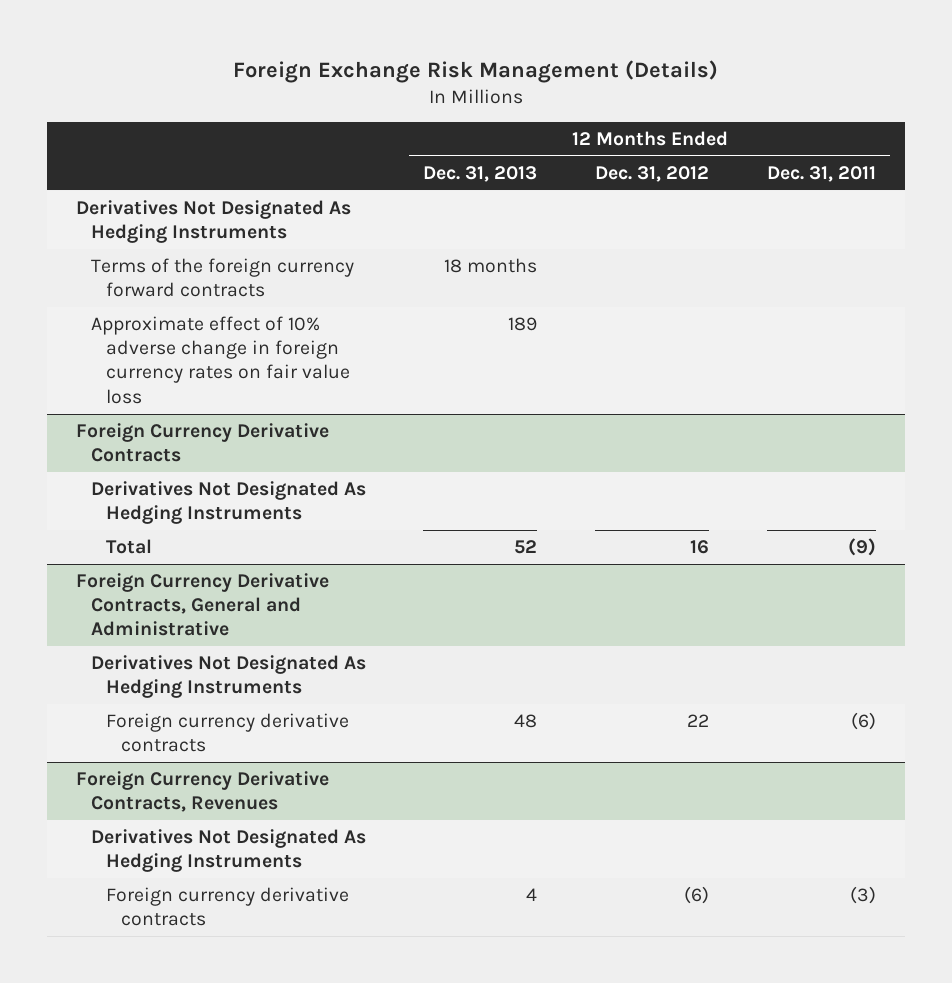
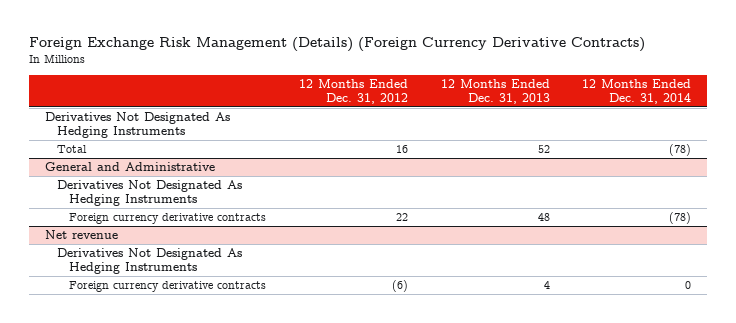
[232,59,718,83] Foreign Exchange Risk Management (Details) -> [28,36,645,52] Foreign Exchange Risk Management (Details) (Foreign Currency Derivative Contracts)
[766,165,876,182] Dec. 31, 2011 -> none
none -> [582,78,692,104] 12 Months Ended Dec. 31, 2014
[90,257,354,298] Terms of the foreign currency forward contracts -> none
[90,315,350,404] Approximate effect of 10% adverse change in foreign currency rates on fair value loss -> none
[75,422,329,463] Foreign Currency Derivative Contracts -> none
[90,480,366,525] Derivatives Not Designated As Hedging Instruments -> none
[75,572,329,637] Foreign Currency Derivative Contracts, General and Administrative -> none
none -> [45,162,216,172] General and Administrative
[75,770,329,813] Foreign Currency Derivative Contracts, Revenues -> none
none -> [45,230,119,240] Net revenue

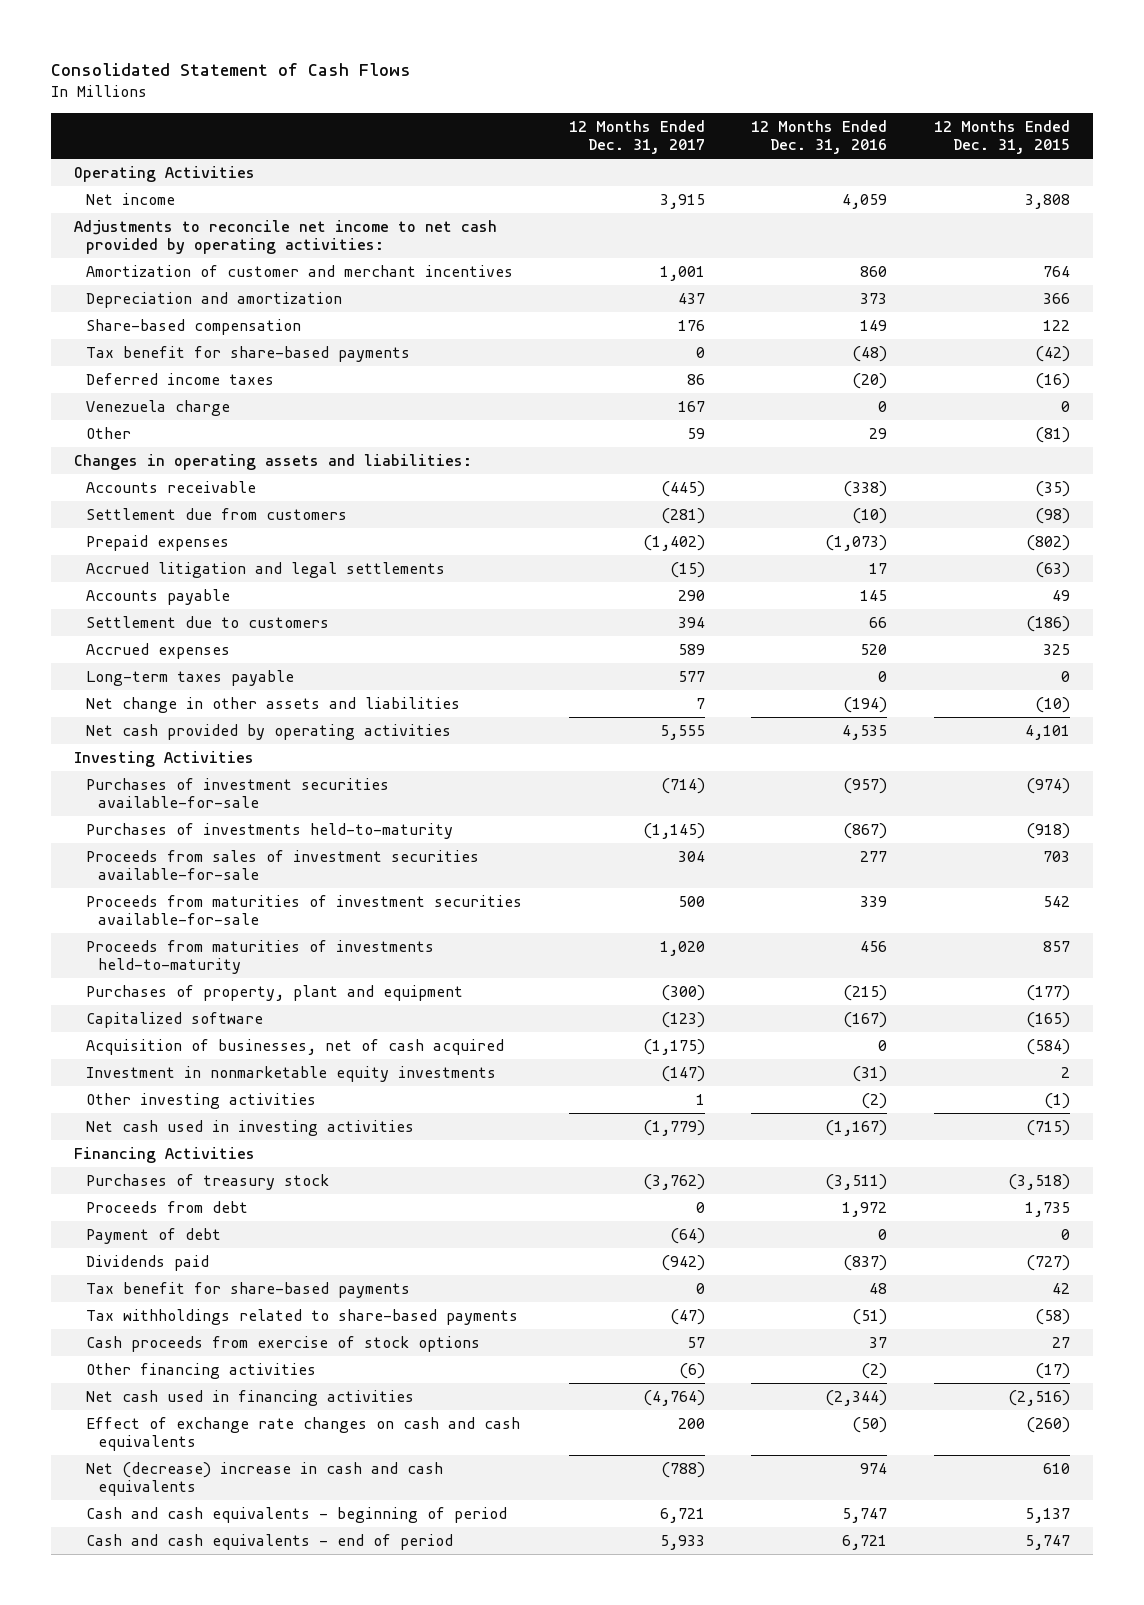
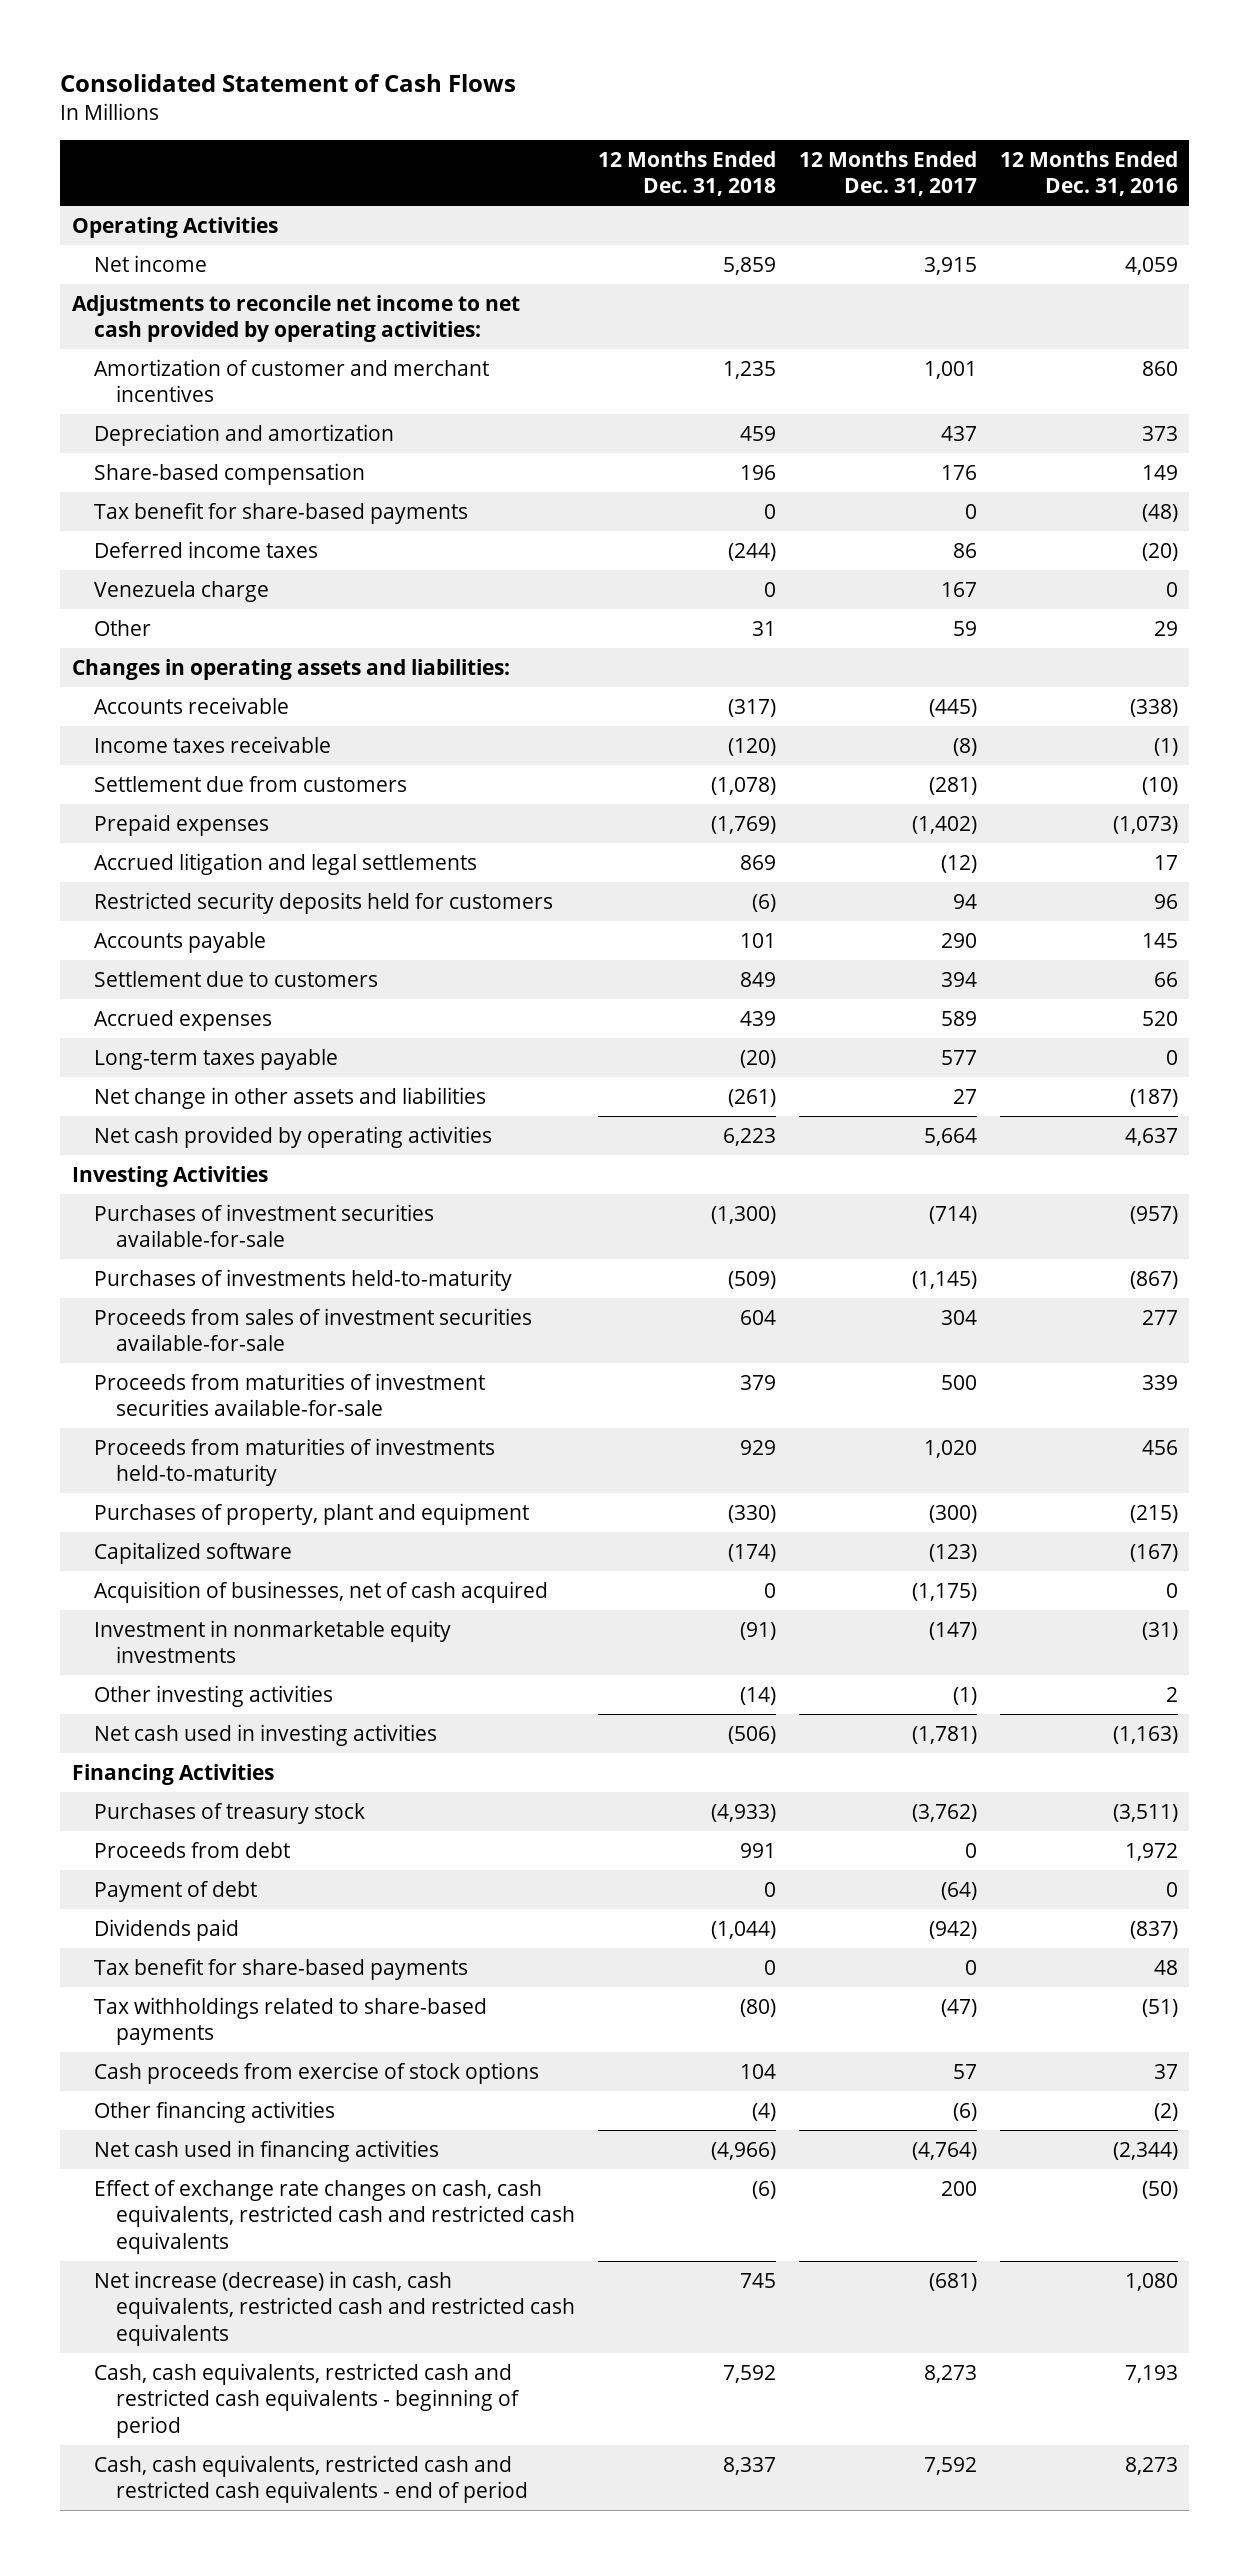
[933,119,1070,155] 12 Months Ended Dec. 31, 2015 -> none
none -> [598,150,777,197] 12 Months Ended Dec. 31, 2018
none -> [93,735,331,753] Income taxes receivable
[669,561,705,578] (15) -> [941,854,978,873] (12)
none -> [93,891,553,914] Restricted security deposits held for customers
[695,697,705,709] 7 -> [953,1088,978,1104] 27
[843,696,888,713] (194) -> [1129,1088,1178,1107] (187)
[659,724,705,740] 5,555 -> [924,1127,978,1146] 5,664
[842,724,888,740] 4,535 -> [1124,1127,1178,1146] 4,637
[695,1093,705,1105] 1 -> [953,1686,978,1705] (1)
[861,1092,888,1109] (2) -> [1165,1686,1178,1702] 2
[642,1119,705,1136] (1,779) -> [912,1725,978,1744] (1,781)
[825,1119,888,1136] (1,167) -> [1112,1725,1178,1744] (1,163)
[86,1416,521,1452] Effect of exchange rate changes on cash and cash equivalents -> [93,2179,576,2254] Effect of exchange rate changes on cash, cash equivalents, restricted cash and restricted cash equivalents
[86,1461,444,1497] Net (decrease) increase in cash and cash equivalents -> [93,2270,576,2346] Net increase (decrease) in cash, cash equivalents, restricted cash and restricted cash equivalents
[660,1461,705,1478] (788) -> [929,2272,978,2291] (681)
[860,1462,888,1474] 974 -> [1124,2272,1178,2291] 1,080
[86,1506,508,1523] Cash and cash equivalents - beginning of period -> [93,2362,521,2438] Cash, cash equivalents, restricted cash and restricted cash equivalents - beginning of period
[659,1507,705,1523] 6,721 -> [924,2364,978,2383] 8,273
[842,1507,888,1523] 5,747 -> [1124,2364,1178,2383] 7,193
[86,1533,454,1550] Cash and cash equivalents - end of period -> [93,2454,529,2504] Cash, cash equivalents, restricted cash and restricted cash equivalents - end of period
[659,1534,705,1550] 5,933 -> [924,2456,978,2475] 7,592
[842,1534,888,1550] 6,721 -> [1124,2456,1178,2475] 8,273

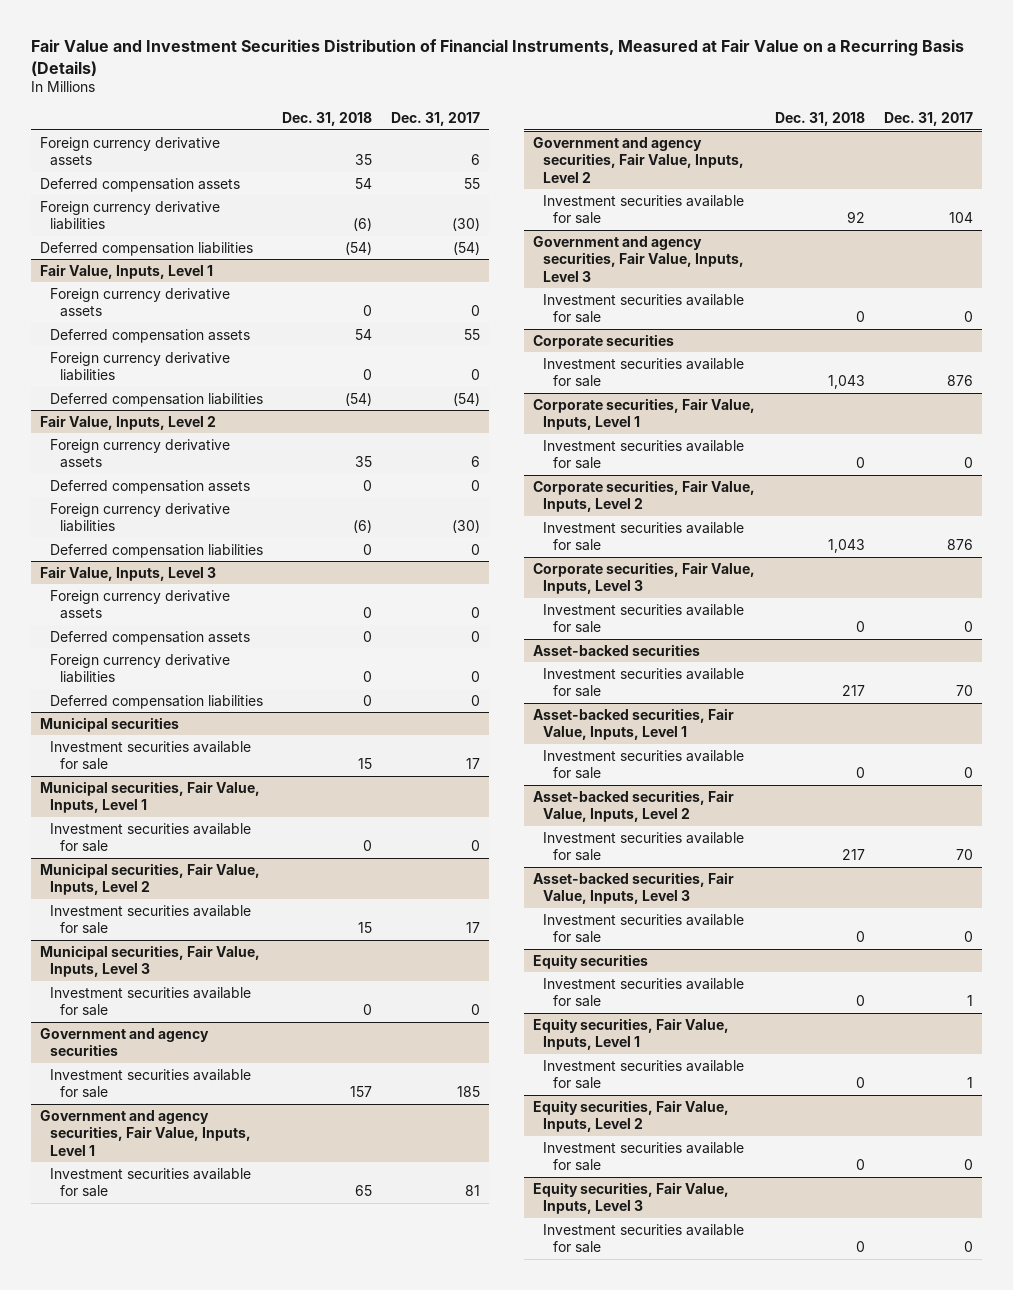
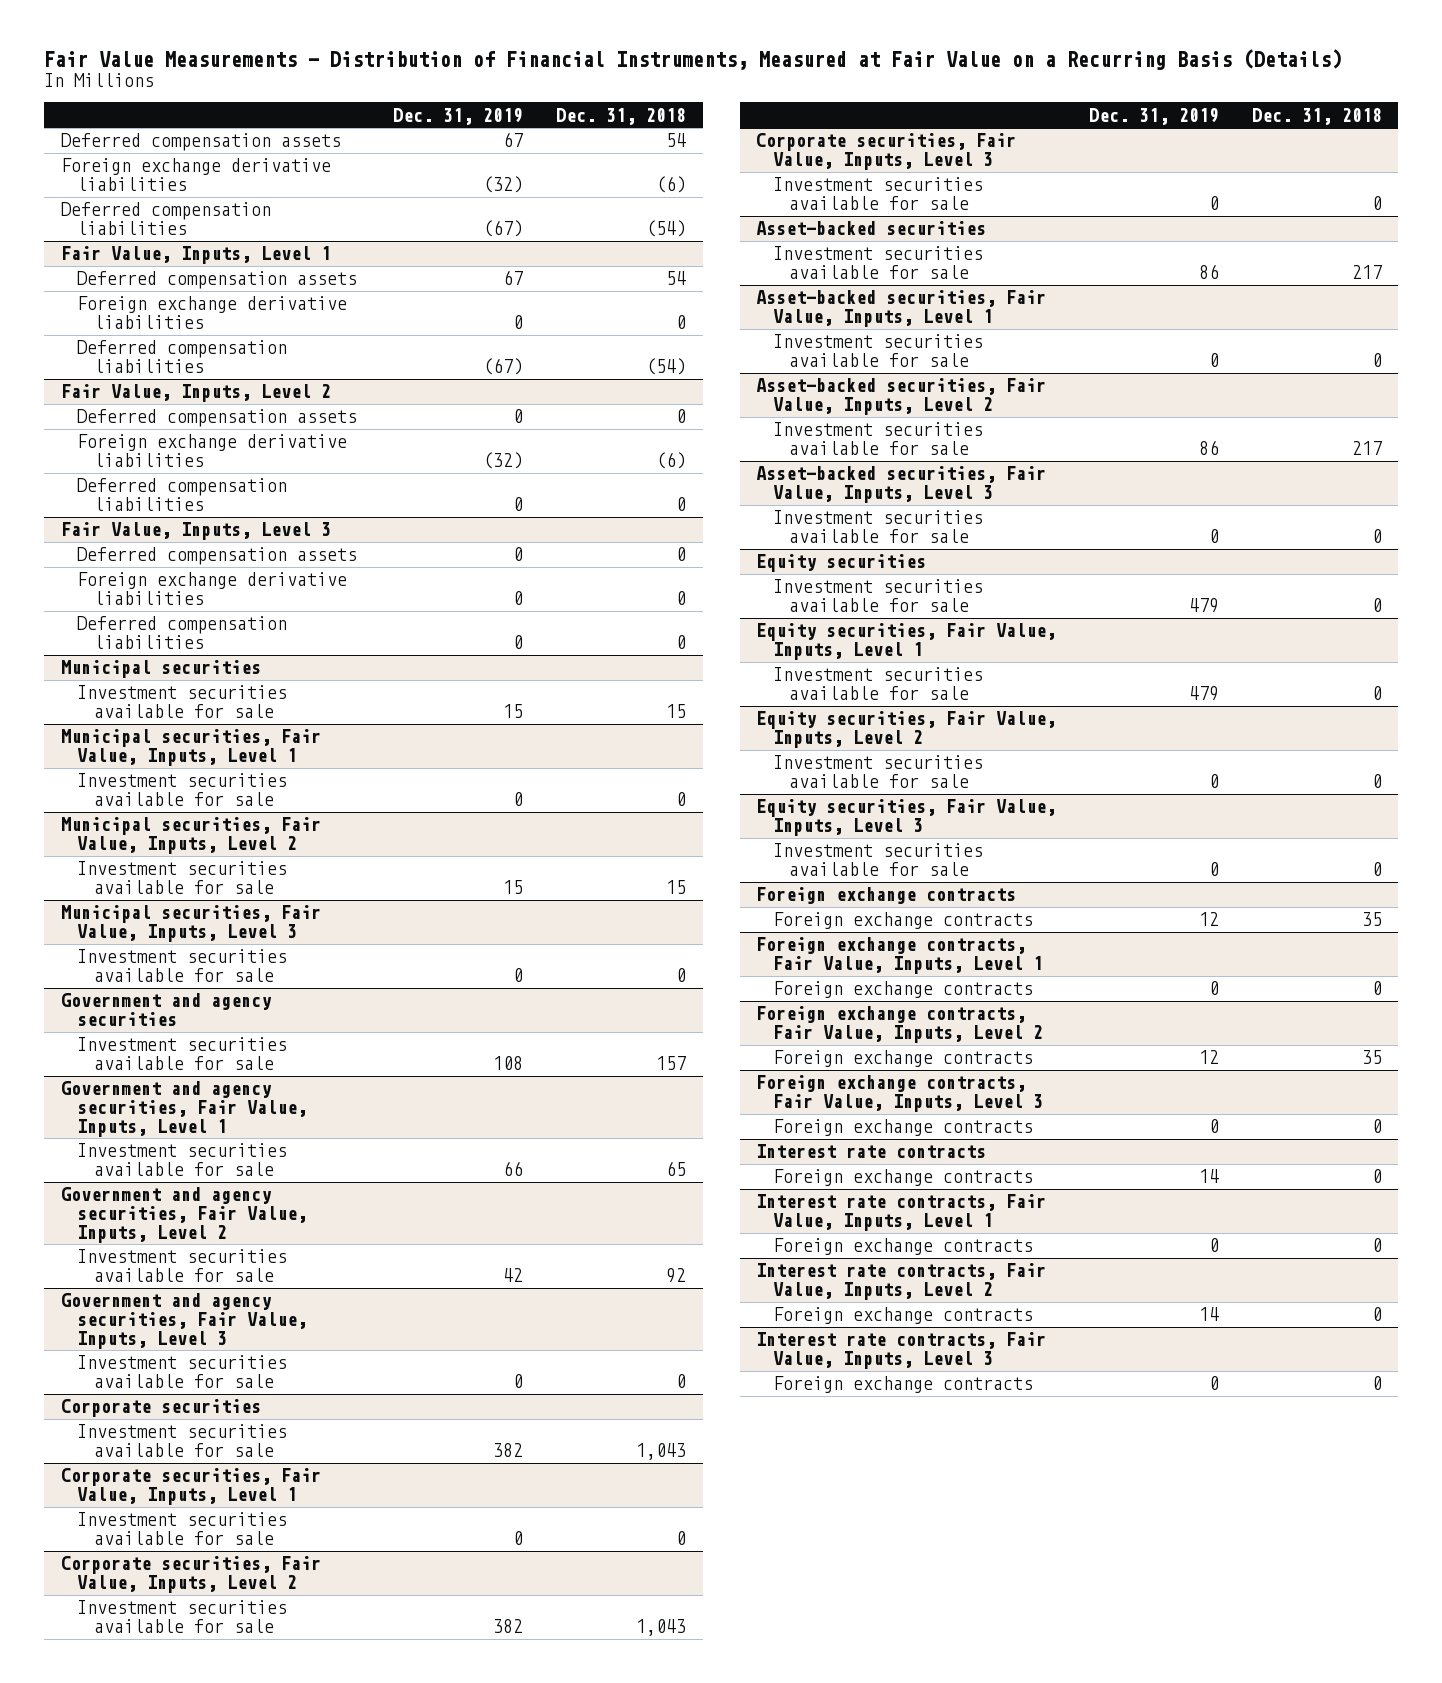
[30,39,964,76] Fair Value and Investment Securities Distribution of Financial Instruments, Measured at Fair Value on a Recurring Basis (Details) -> [44,49,1343,71] Fair Value Measurements - Distribution of Financial Instruments, Measured at Fair Value on a Recurring Basis (Details)
[390,111,480,126] Dec. 31, 2017 -> none
none -> [393,107,524,125] Dec. 31, 2019
[40,136,221,167] Foreign currency derivative assets -> none
[40,200,221,231] Foreign currency derivative liabilities -> [60,158,331,192] Foreign exchange derivative liabilities
[50,287,231,318] Foreign currency derivative assets -> none
[50,351,231,382] Foreign currency derivative liabilities -> [77,296,348,330] Foreign exchange derivative liabilities
[50,438,231,469] Foreign currency derivative assets -> none
[50,502,231,533] Foreign currency derivative liabilities -> [77,434,348,468] Foreign exchange derivative liabilities
[50,589,231,620] Foreign currency derivative assets -> none
[50,653,231,684] Foreign currency derivative liabilities -> [77,572,348,606] Foreign exchange derivative liabilities
none -> [756,887,1017,905] Foreign exchange contracts
none -> [772,912,1033,930] Foreign exchange contracts
none -> [756,937,1043,975] Foreign exchange contracts, Fair Value, Inputs, Level 1
none -> [772,981,1033,999] Foreign exchange contracts
none -> [756,1006,1043,1044] Foreign exchange contracts, Fair Value, Inputs, Level 2
none -> [772,1050,1033,1068] Foreign exchange contracts
none -> [756,1075,1043,1113] Foreign exchange contracts, Fair Value, Inputs, Level 3
none -> [772,1119,1033,1137] Foreign exchange contracts
none -> [756,1144,987,1159] Interest rate contracts
none -> [772,1169,1033,1187] Foreign exchange contracts
none -> [756,1194,1047,1232] Interest rate contracts, Fair Value, Inputs, Level 1
none -> [772,1238,1033,1256] Foreign exchange contracts
none -> [756,1263,1047,1301] Interest rate contracts, Fair Value, Inputs, Level 2
none -> [772,1307,1033,1325] Foreign exchange contracts
none -> [756,1332,1047,1370] Interest rate contracts, Fair Value, Inputs, Level 3
none -> [772,1376,1033,1394] Foreign exchange contracts

